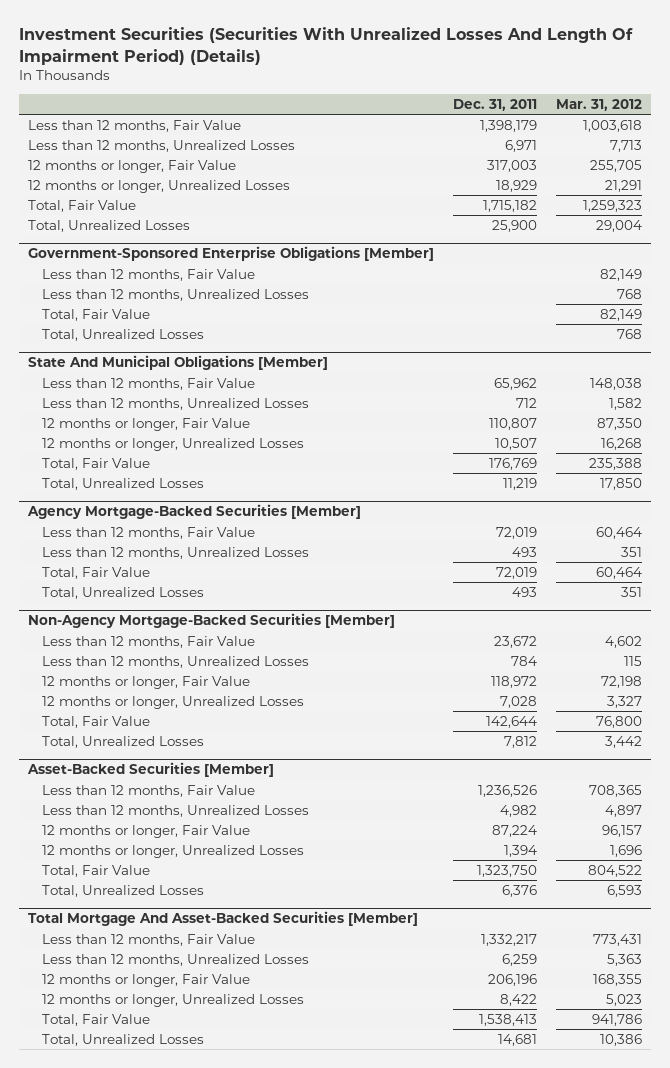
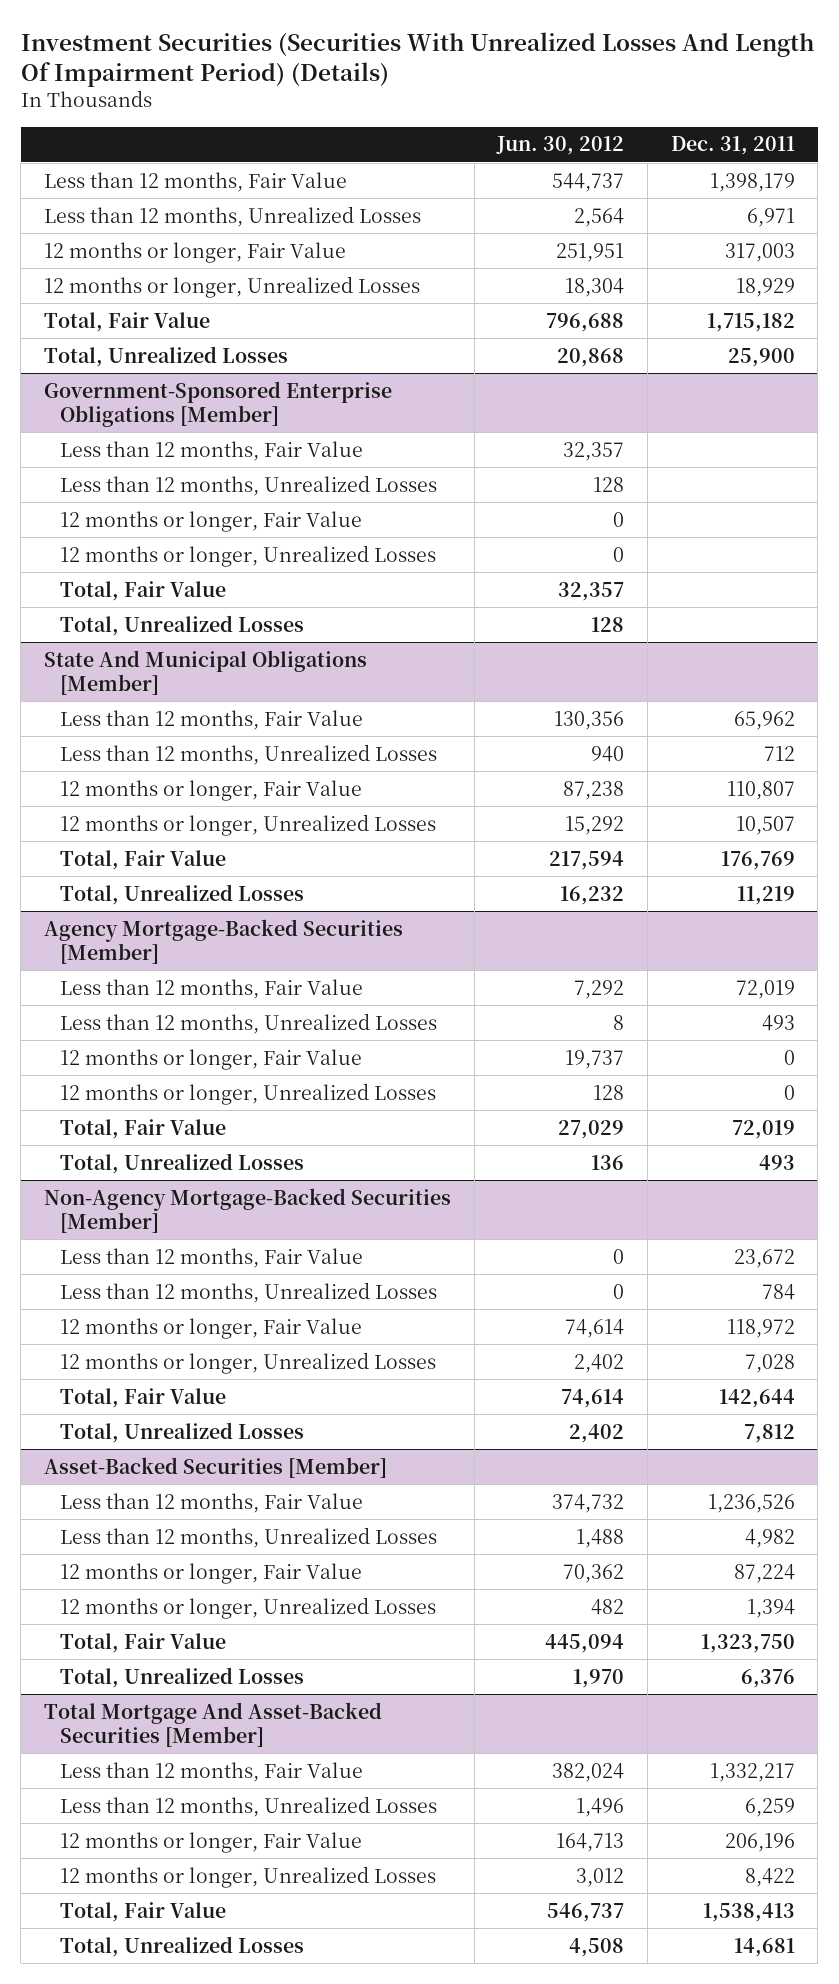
[555,98,642,111] Mar. 31, 2012 -> none
none -> [496,136,625,156] Jun. 30, 2012
none -> [60,510,363,532] 12 months or longer, Fair Value
none -> [60,544,437,567] 12 months or longer, Unrealized Losses
none -> [60,1048,363,1070] 12 months or longer, Fair Value
none -> [60,1082,437,1105] 12 months or longer, Unrealized Losses

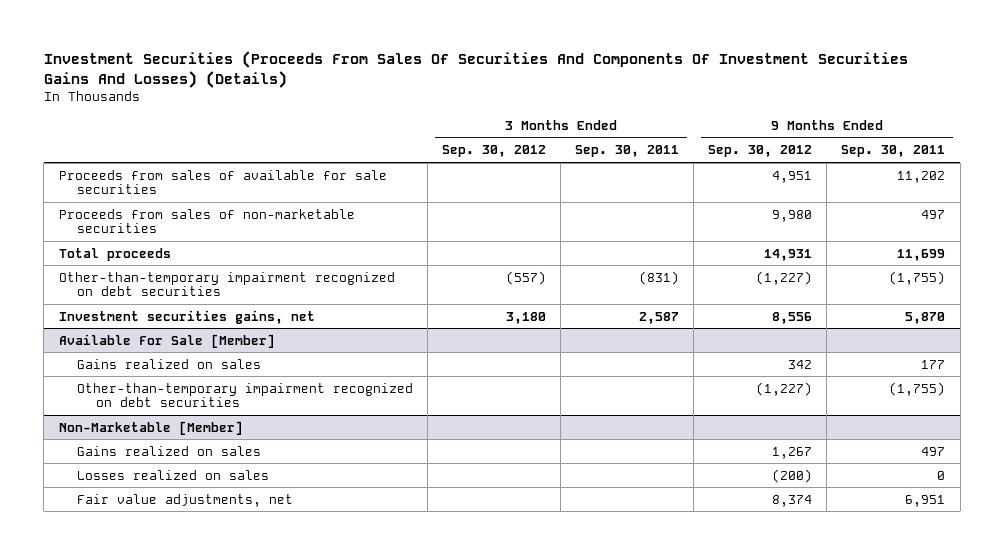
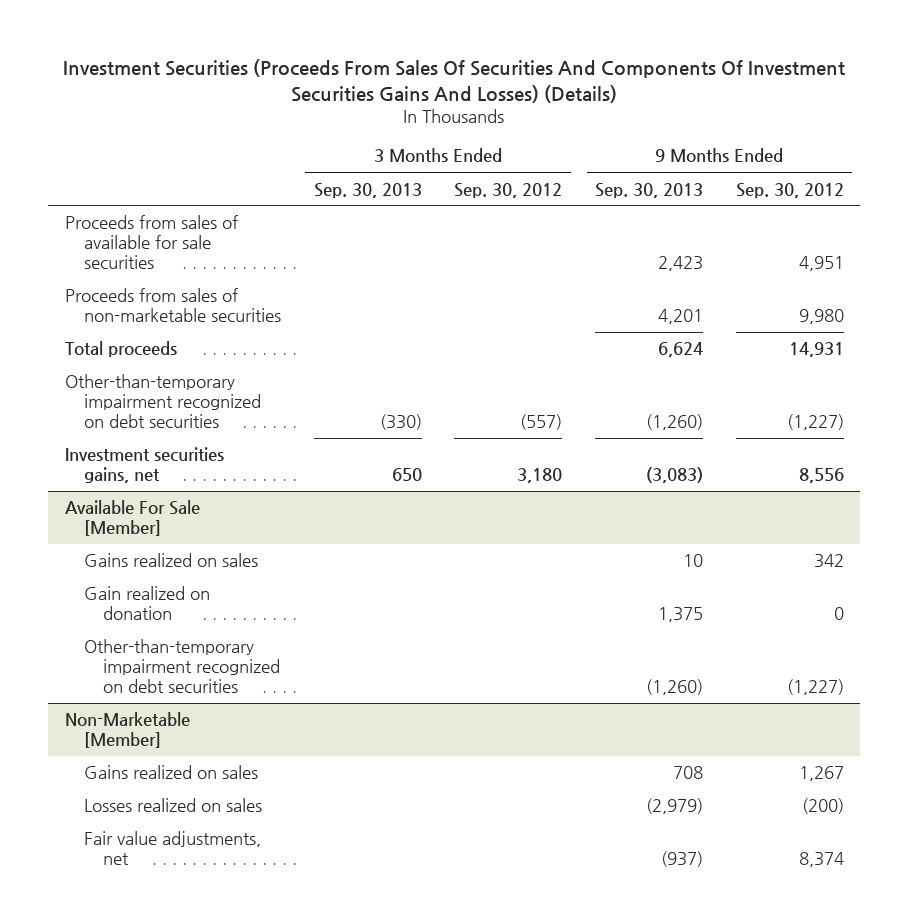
[575,145,680,158] Sep. 30, 2011 -> none
[841,145,946,158] Sep. 30, 2011 -> none
none -> [313,182,422,198] Sep. 30, 2013
none -> [595,182,704,198] Sep. 30, 2013
none -> [83,586,210,621] Gain realized on donation

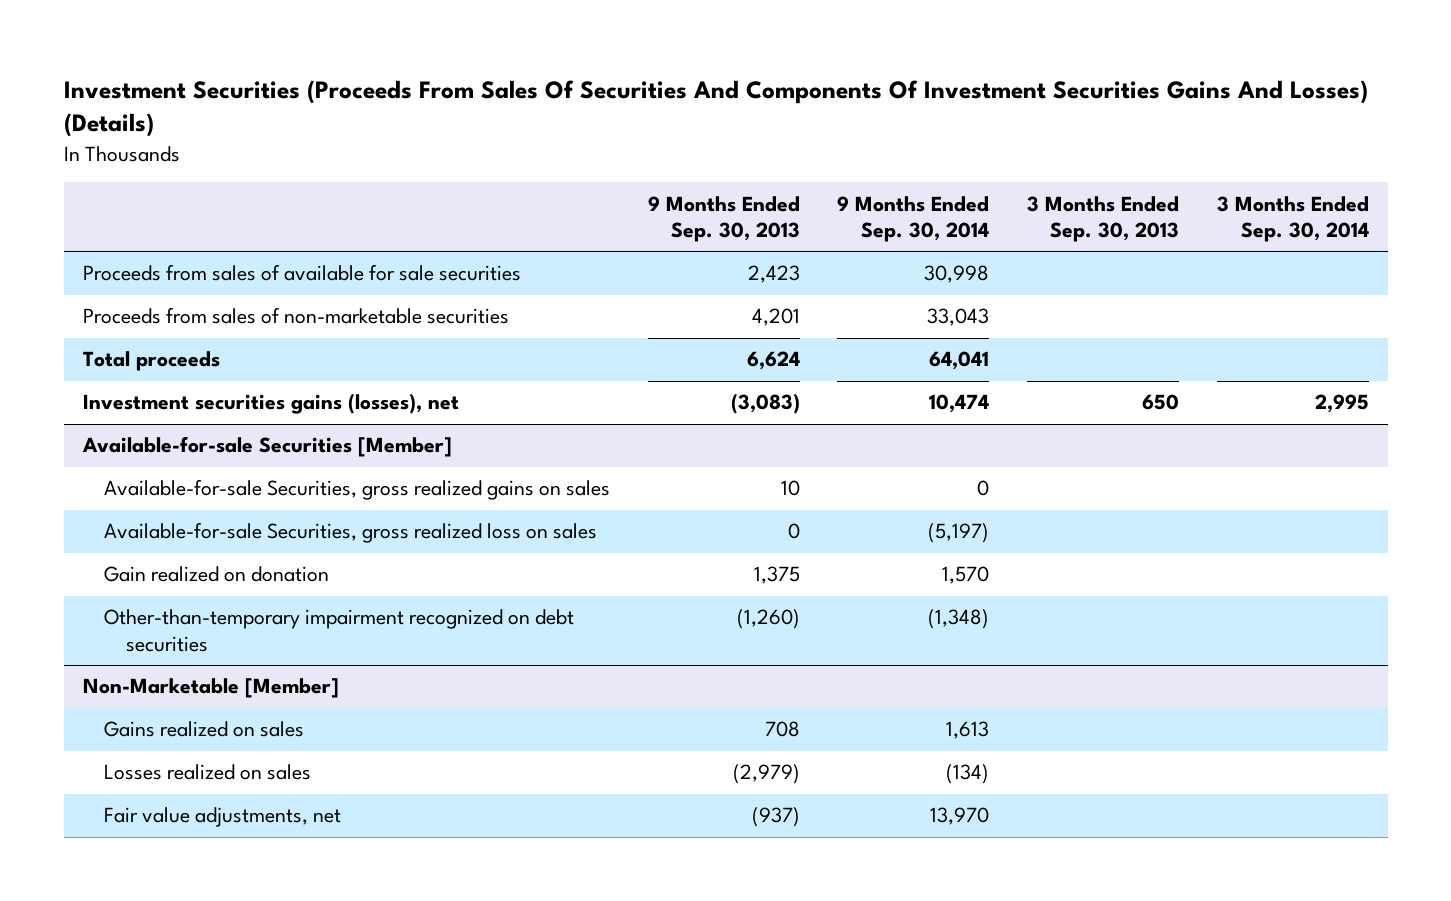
[454,182,563,198] Sep. 30, 2012 -> none
[735,182,844,198] Sep. 30, 2012 -> none
none -> [837,195,990,243] 9 Months Ended Sep. 30, 2014
none -> [1216,195,1369,243] 3 Months Ended Sep. 30, 2014
[64,374,261,429] Other-than-temporary impairment recognized on debt securities -> none
[64,447,224,484] Investment securities gains, net -> [82,393,459,415] Investment securities gains (losses), net
[64,500,200,537] Available For Sale [Member] -> [81,436,452,458] Available-for-sale Securities [Member]
[83,553,258,568] Gains realized on sales -> [104,479,611,501] Available-for-sale Securities, gross realized gains on sales
none -> [104,522,598,544] Available-for-sale Securities, gross realized loss on sales

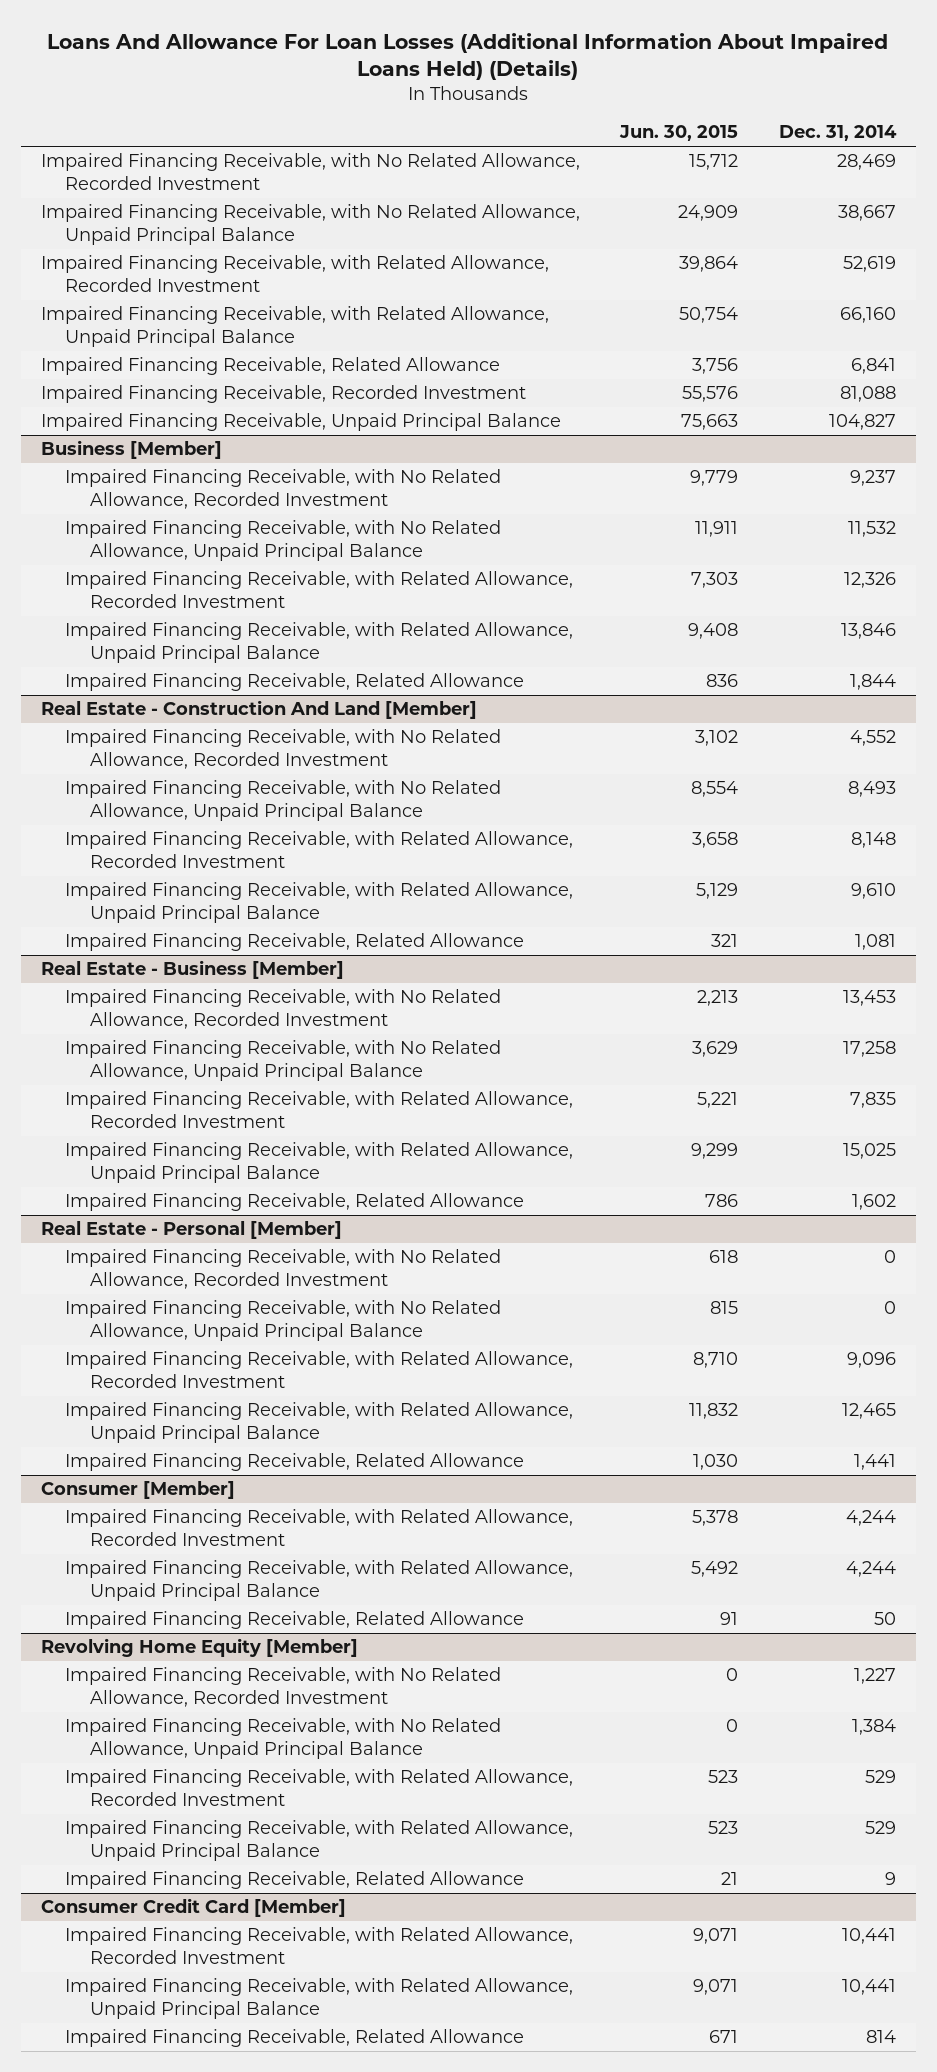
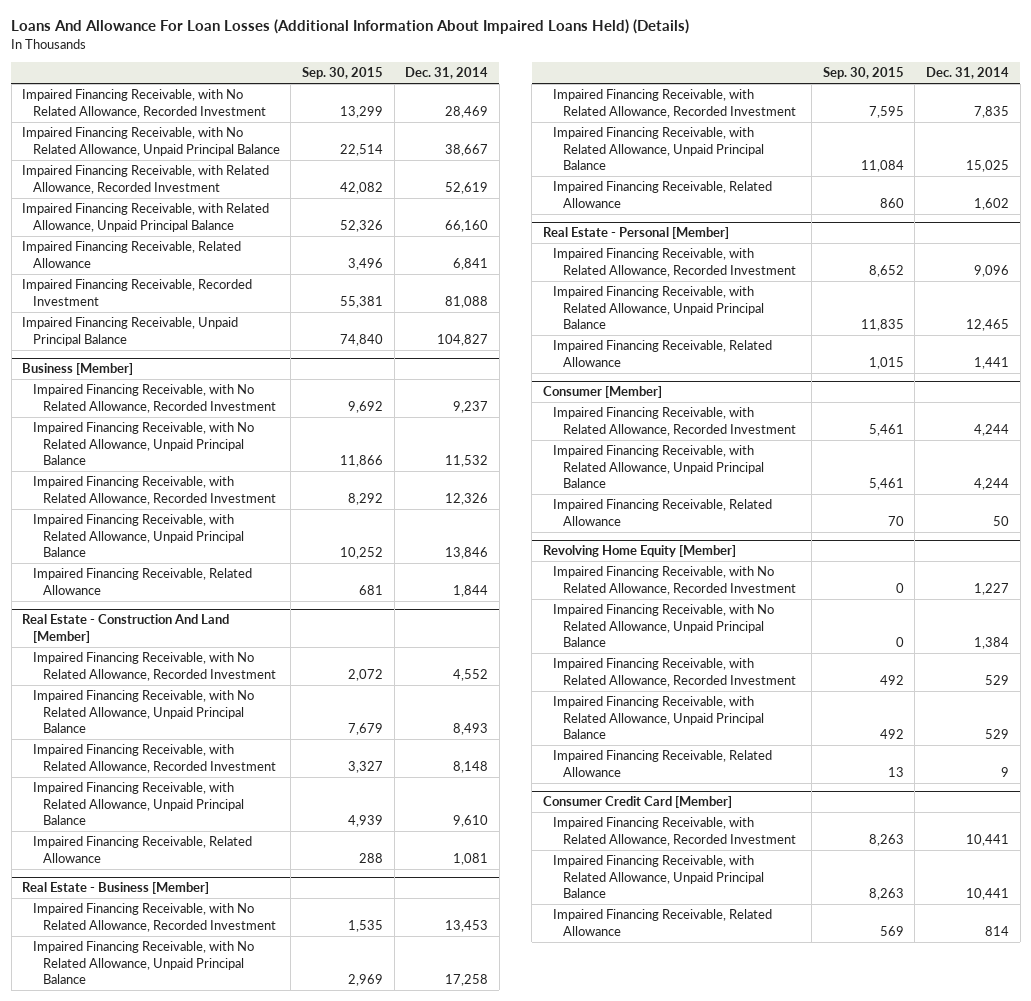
[619,125,739,142] Jun. 30, 2015 -> none
none -> [301,67,383,80] Sep. 30, 2015
[65,1249,502,1290] Impaired Financing Receivable, with No Related Allowance, Recorded Investment -> none
[65,1300,502,1342] Impaired Financing Receivable, with No Related Allowance, Unpaid Principal Balance -> none

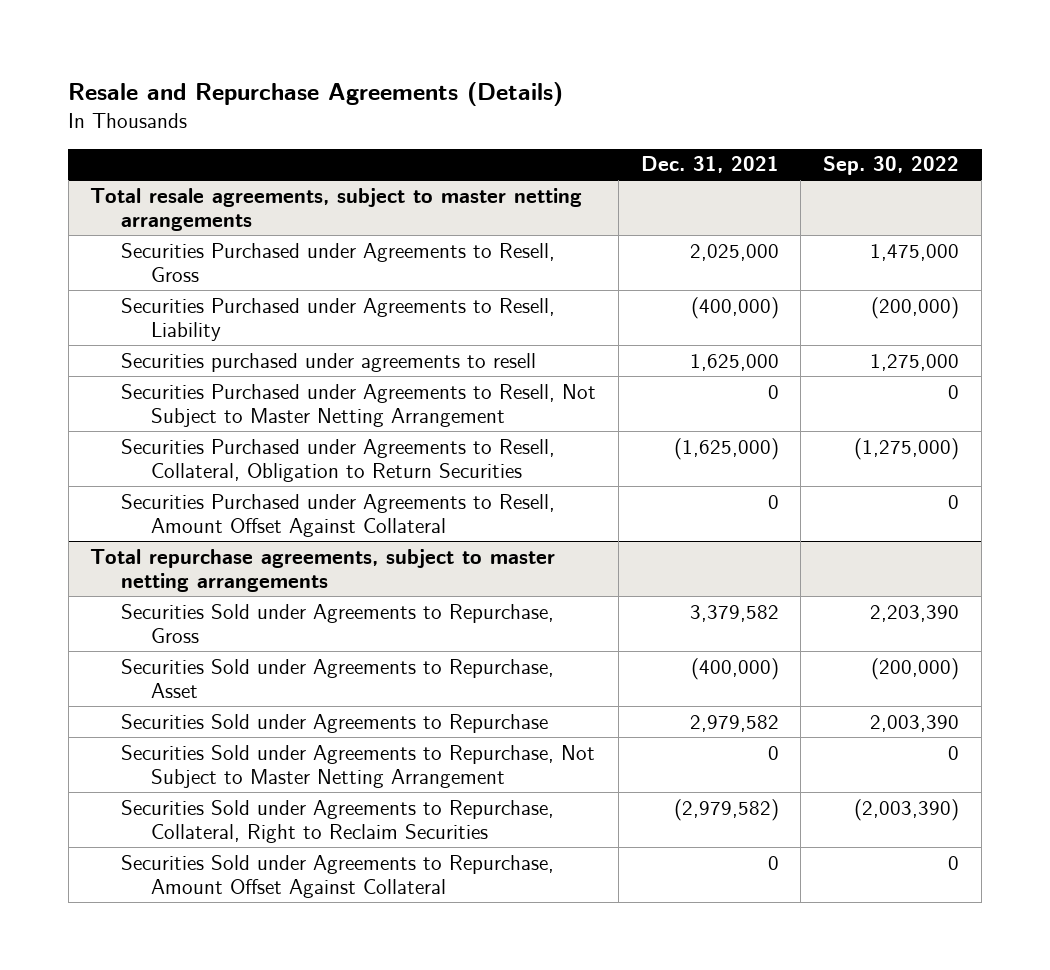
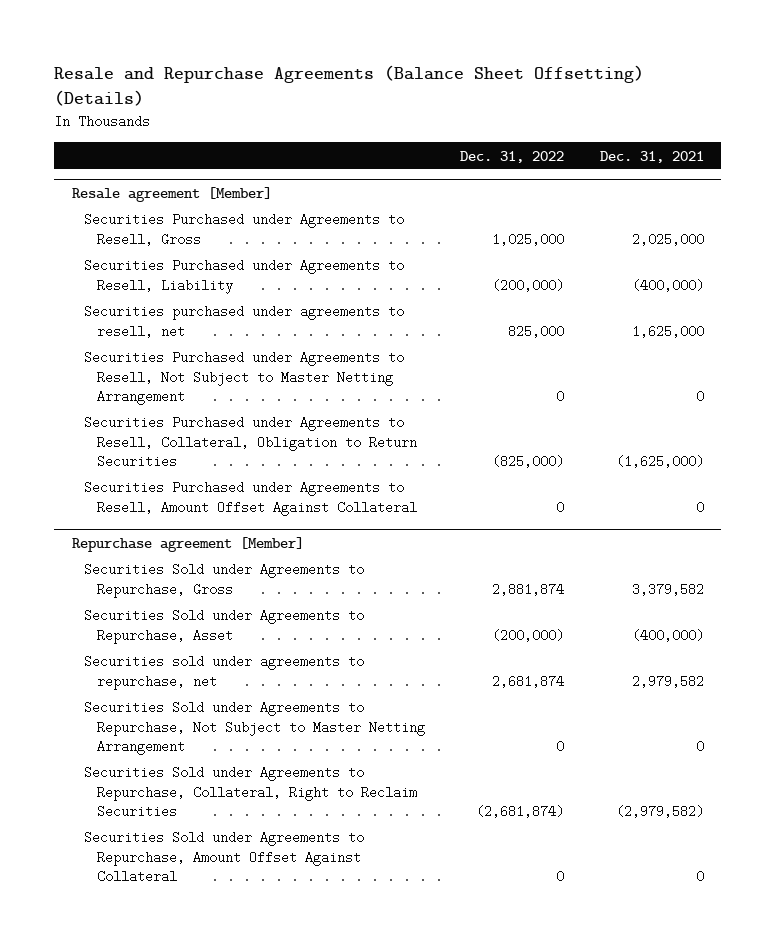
[68,82,564,107] Resale and Repurchase Agreements (Details) -> [54,65,645,107] Resale and Repurchase Agreements (Balance Sheet Offsetting) (Details)
[823,156,960,176] Sep. 30, 2022 -> none
none -> [460,150,565,163] Dec. 31, 2022
[90,187,583,231] Total resale agreements, subject to master netting arrangements -> [71,186,272,202] Resale agreement [Member]
[120,352,536,372] Securities purchased under agreements to resell -> [84,305,405,338] Securities purchased under agreements to resell, net
[90,548,556,592] Total repurchase agreements, subject to master netting arrangements -> [71,536,304,552] Repurchase agreement [Member]
[120,713,548,733] Securities Sold under Agreements to Repurchase -> [84,655,365,690] Securities sold under agreements to repurchase, net

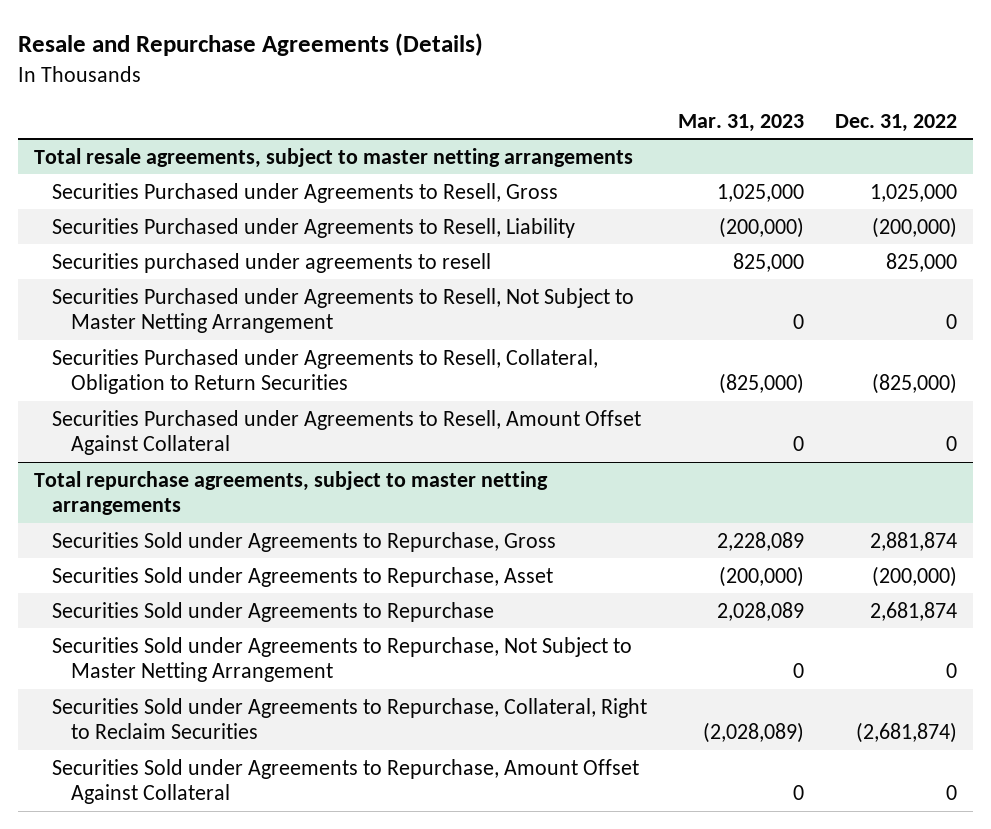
[54,65,645,107] Resale and Repurchase Agreements (Balance Sheet Offsetting) (Details) -> [18,33,484,57] Resale and Repurchase Agreements (Details)
[599,150,704,163] Dec. 31, 2021 -> none
none -> [678,113,805,132] Mar. 31, 2023
[71,186,272,202] Resale agreement [Member] -> [33,147,633,168] Total resale agreements, subject to master netting arrangements
[84,305,405,338] Securities purchased under agreements to resell, net -> [52,252,492,273] Securities purchased under agreements to resell
[71,536,304,552] Repurchase agreement [Member] -> [33,470,548,516] Total repurchase agreements, subject to master netting arrangements
[84,655,365,690] Securities sold under agreements to repurchase, net -> [52,601,495,622] Securities Sold under Agreements to Repurchase

